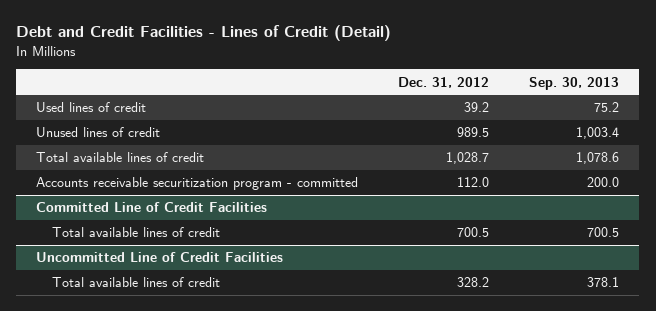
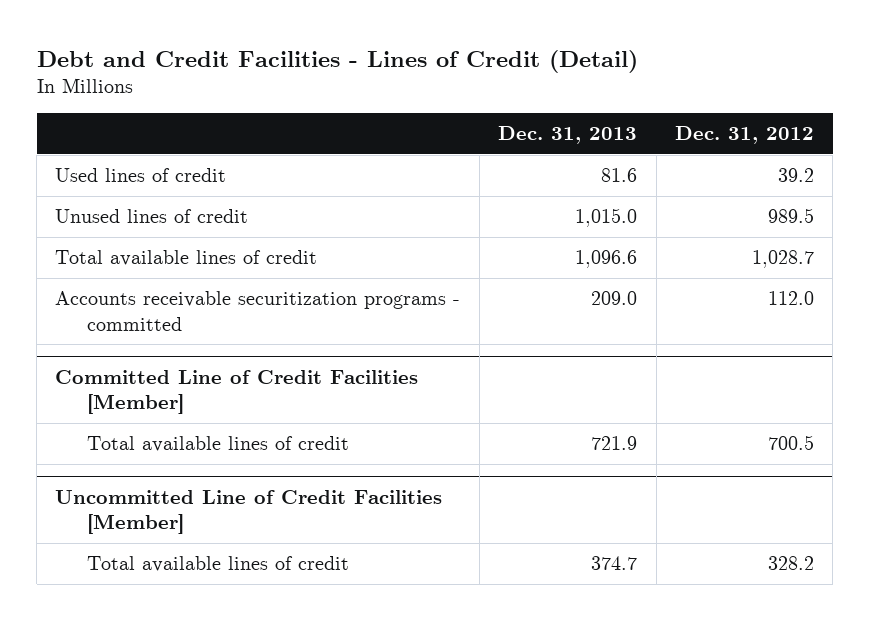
[529,76,620,90] Sep. 30, 2013 -> none
none -> [498,126,638,145] Dec. 31, 2013
[36,177,359,191] Accounts receivable securitization program - committed -> [55,291,461,331] Accounts receivable securitization programs - committed
[36,202,268,213] Committed Line of Credit Facilities -> [55,369,419,415] Committed Line of Credit Facilities [Member]
[36,252,284,263] Uncommitted Line of Credit Facilities -> [55,489,443,535] Uncommitted Line of Credit Facilities [Member]

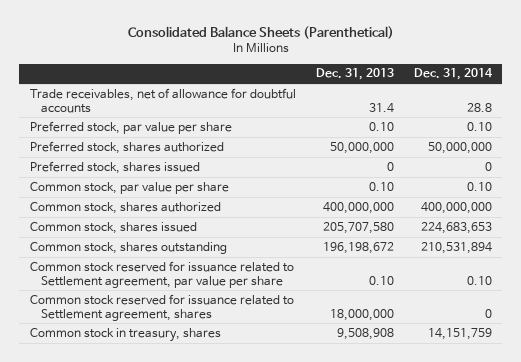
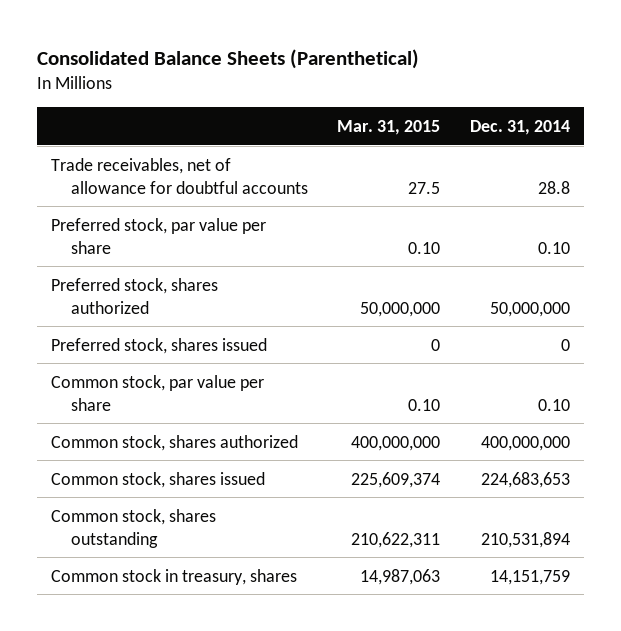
[315,68,394,81] Dec. 31, 2013 -> none
none -> [337,119,441,135] Mar. 31, 2015
[29,260,294,288] Common stock reserved for issuance related to Settlement agreement, par value per share -> none
[29,293,294,321] Common stock reserved for issuance related to Settlement agreement, shares -> none

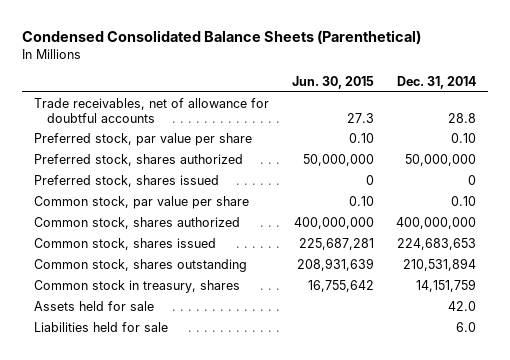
[36,48,419,69] Consolidated Balance Sheets (Parenthetical) -> [22,29,422,44] Condensed Consolidated Balance Sheets (Parenthetical)
[337,119,441,135] Mar. 31, 2015 -> none
none -> [291,76,374,90] Jun. 30, 2015
none -> [33,300,154,311] Assets held for sale
none -> [33,321,168,332] Liabilities held for sale

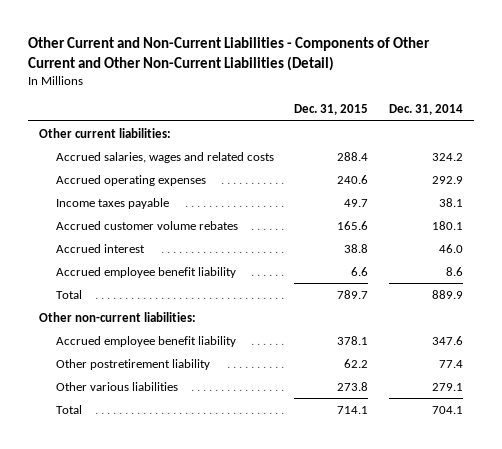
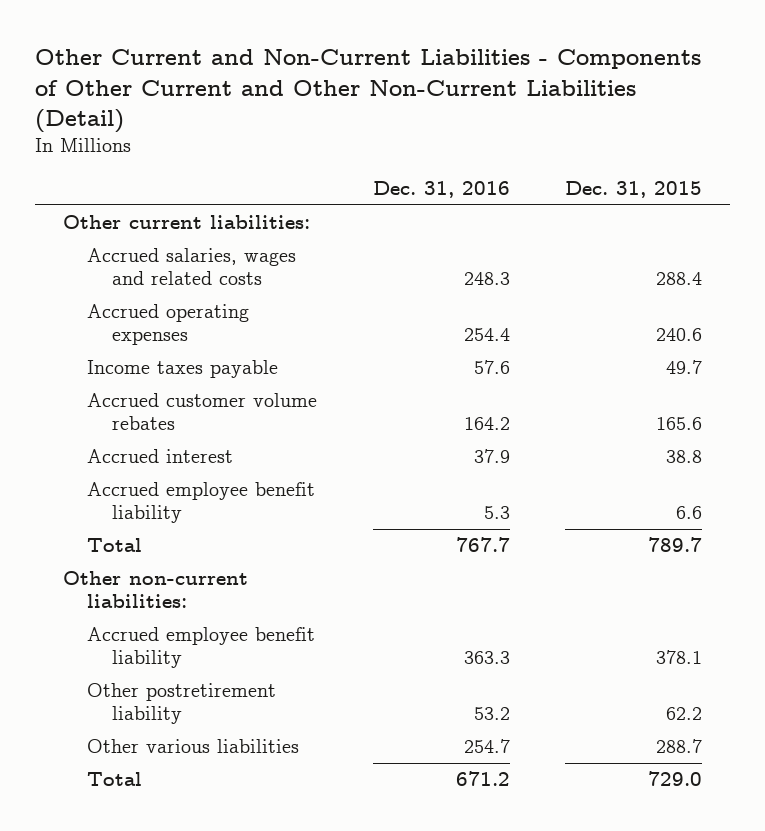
[389,104,464,116] Dec. 31, 2014 -> none
none -> [372,181,510,199] Dec. 31, 2016
[337,381,369,391] 273.8 -> [656,739,703,754] 288.7
[337,405,369,414] 714.1 -> [648,771,703,787] 729.0

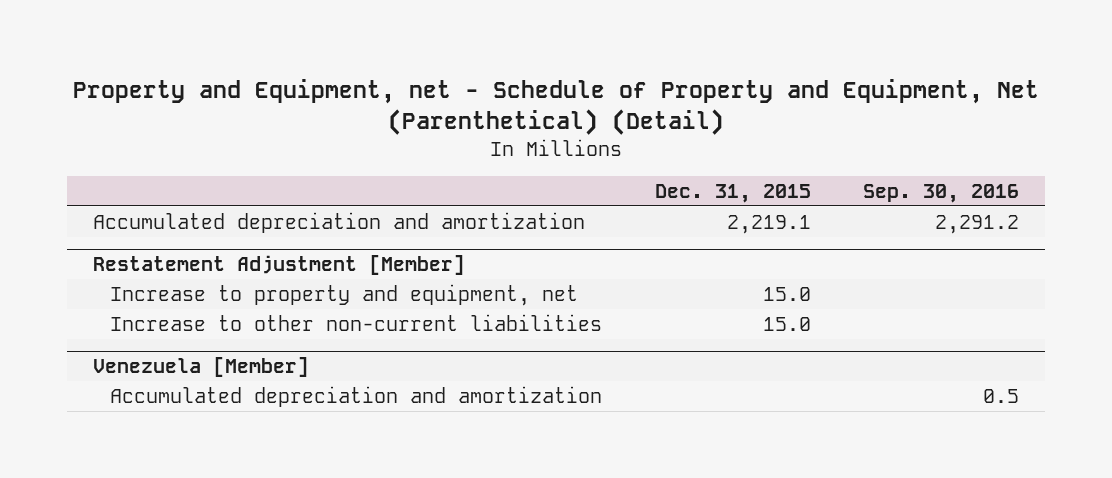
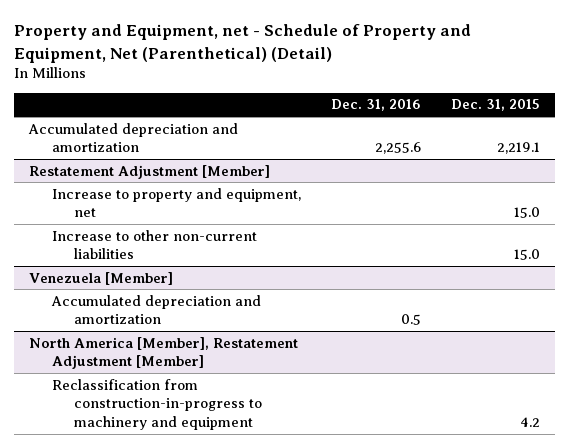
[862,184,1019,204] Sep. 30, 2016 -> none
none -> [330,99,421,112] Dec. 31, 2016
none -> [29,336,299,370] North America [Member], Restatement Adjustment [Member]
none -> [51,378,262,430] Reclassification from construction-in-progress to machinery and equipment

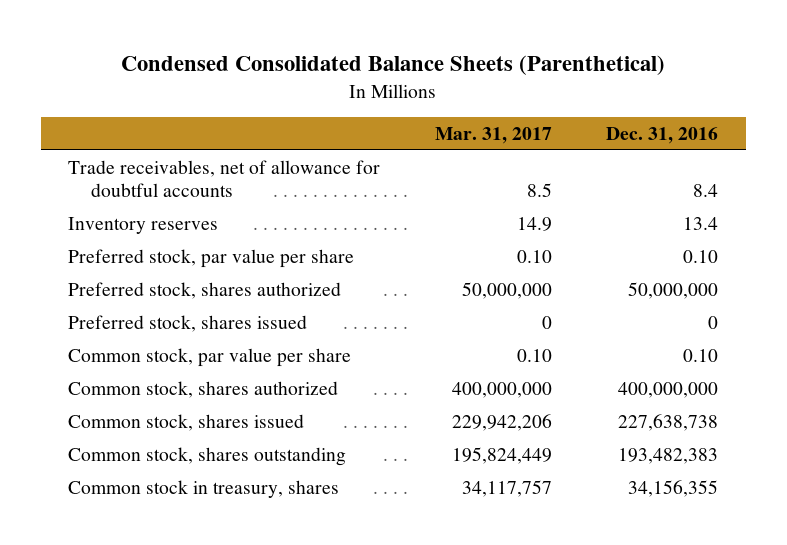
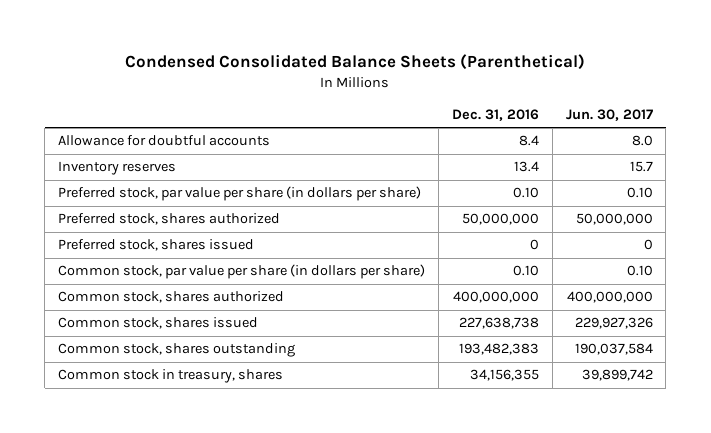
[434,127,552,145] Mar. 31, 2017 -> none
none -> [565,108,653,121] Jun. 30, 2017
[68,159,381,197] Trade receivables, net of allowance for doubtful accounts -> [58,135,271,147] Allowance for doubtful accounts
[68,248,355,268] Preferred stock, par value per share -> [58,186,422,202] Preferred stock, par value per share (in dollars per share)
[68,347,352,367] Common stock, par value per share -> [58,264,426,280] Common stock, par value per share (in dollars per share)

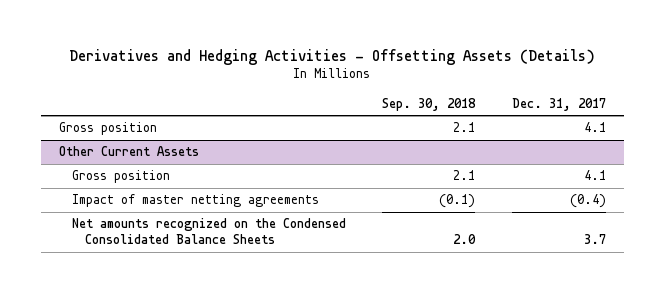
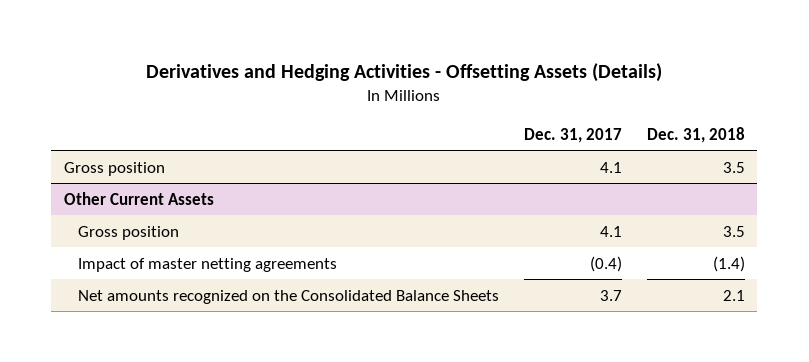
[382,97,477,111] Sep. 30, 2018 -> none
none -> [646,126,745,143] Dec. 31, 2018
[72,218,347,245] Net amounts recognized on the Condensed Consolidated Balance Sheets -> [78,289,500,304] Net amounts recognized on the Consolidated Balance Sheets

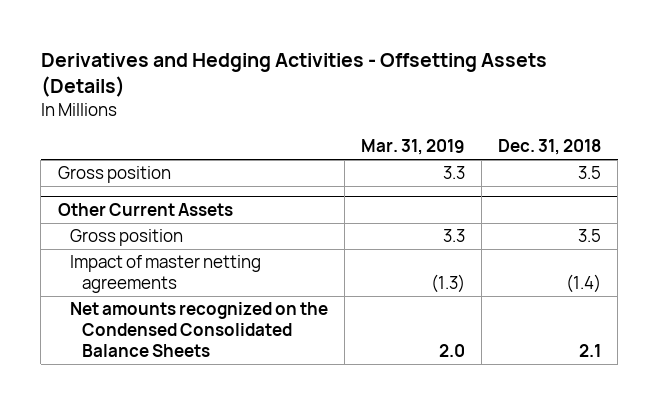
[524,127,623,143] Dec. 31, 2017 -> none
none -> [360,139,465,156] Mar. 31, 2019
[78,289,500,304] Net amounts recognized on the Consolidated Balance Sheets -> [69,302,328,357] Net amounts recognized on the Condensed Consolidated Balance Sheets

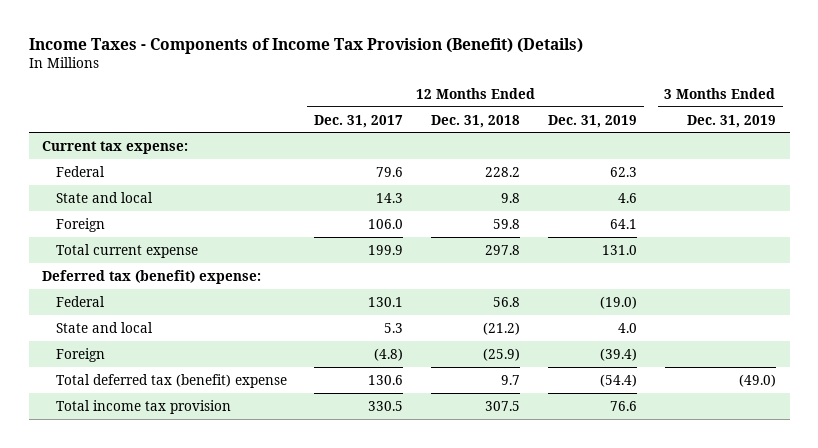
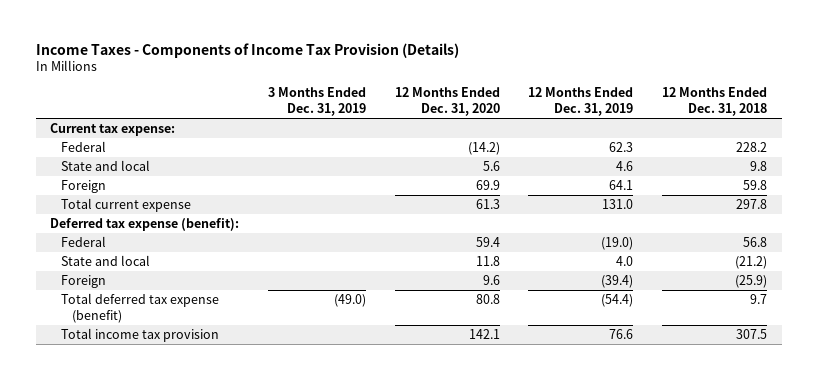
[28,37,583,54] Income Taxes - Components of Income Tax Provision (Benefit) (Details) -> [35,42,459,58] Income Taxes - Components of Income Tax Provision (Details)
[314,114,404,128] Dec. 31, 2017 -> none
none -> [394,87,500,116] 12 Months Ended Dec. 31, 2020
[42,269,262,284] Deferred tax (benefit) expense: -> [49,218,239,232] Deferred tax expense (benefit):
[55,373,287,388] Total deferred tax (benefit) expense -> [61,293,220,323] Total deferred tax expense (benefit)

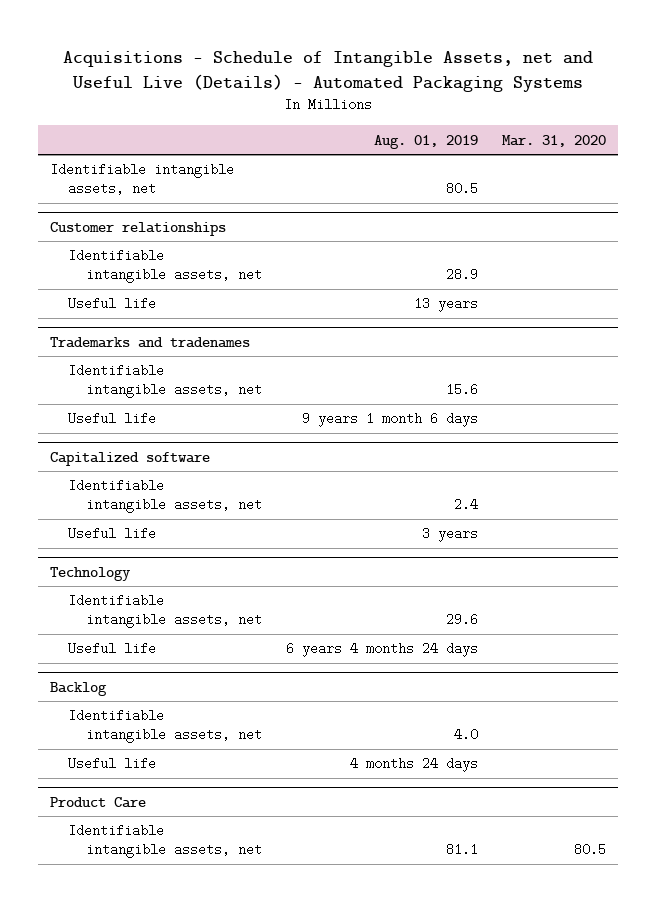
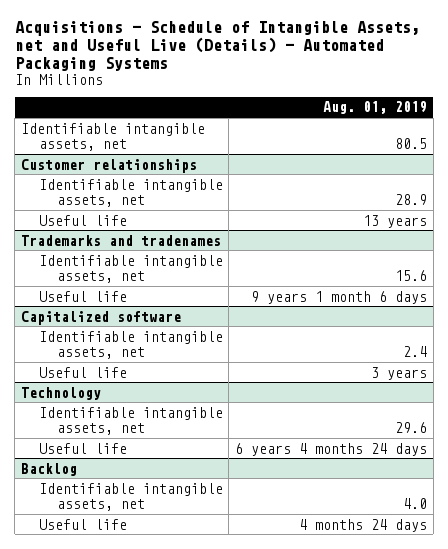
[501,134,606,147] Mar. 31, 2020 -> none
[50,796,147,808] Product Care -> none
[67,824,262,859] Identifiable intangible assets, net -> none

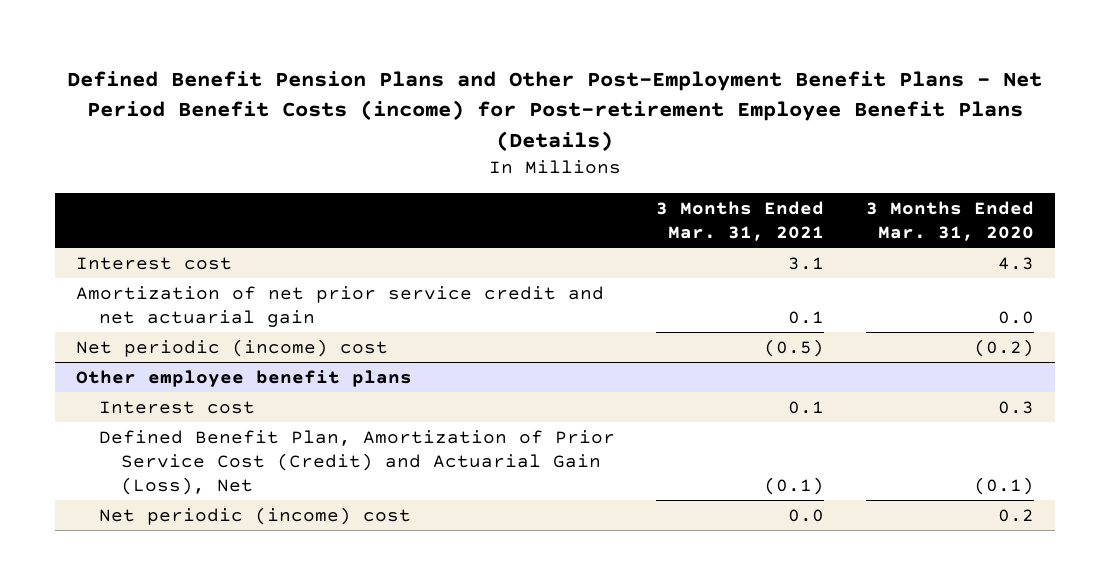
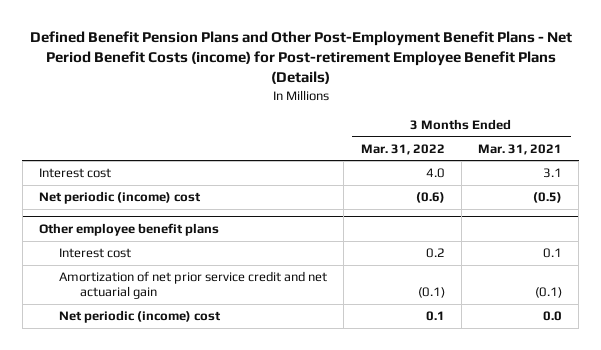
[866,200,1035,242] 3 Months Ended Mar. 31, 2020 -> none
none -> [360,143,445,155] Mar. 31, 2022
[76,285,605,327] Amortization of net prior service credit and net actuarial gain -> none
[98,429,615,496] Defined Benefit Plan, Amortization of Prior Service Cost (Credit) and Actuarial Gain (Loss), Net -> [59,271,328,300] Amortization of net prior service credit and net actuarial gain

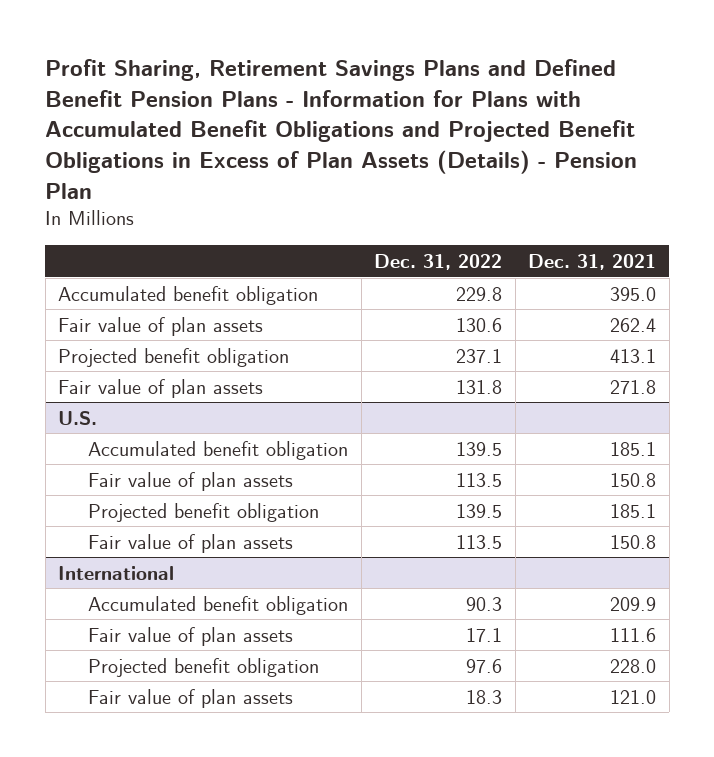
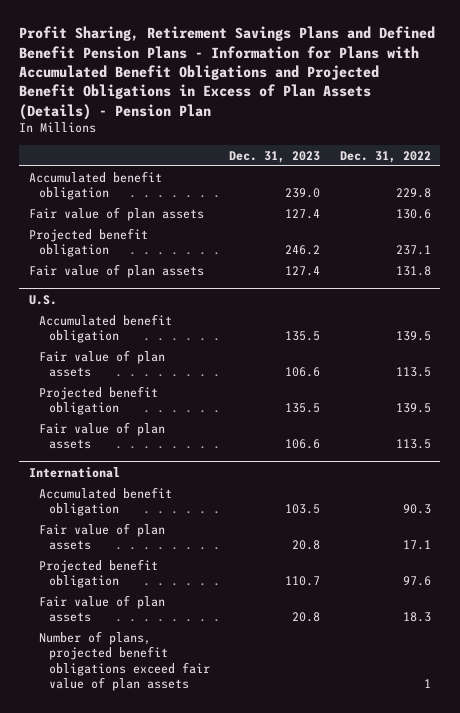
[528,253,657,270] Dec. 31, 2021 -> none
none -> [229,150,321,163] Dec. 31, 2023
none -> [39,630,211,692] Number of plans, projected benefit obligations exceed fair value of plan assets

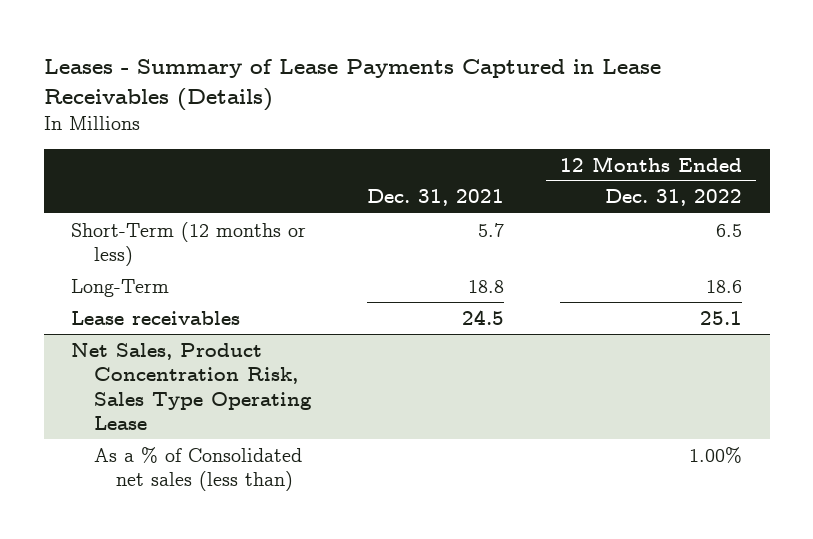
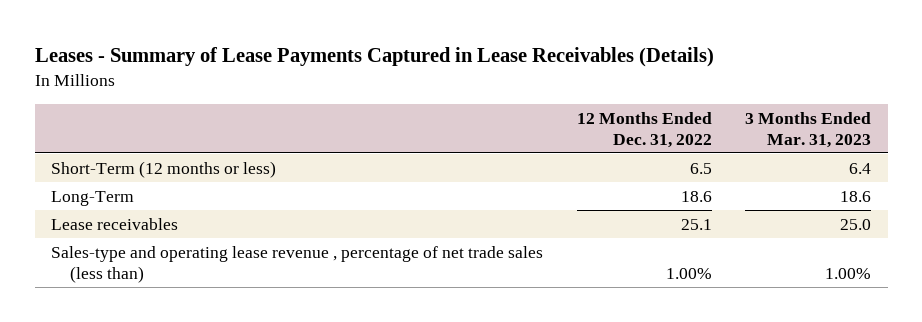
[367,189,505,207] Dec. 31, 2021 -> none
none -> [744,111,871,148] 3 Months Ended Mar. 31, 2023
[71,342,312,431] Net Sales, Product Concentration Risk, Sales Type Operating Lease -> none
[93,446,302,492] As a % of Consolidated net sales (less than) -> none
none -> [51,245,544,283] Sales-type and operating lease revenue , percentage of net trade sales (less than)

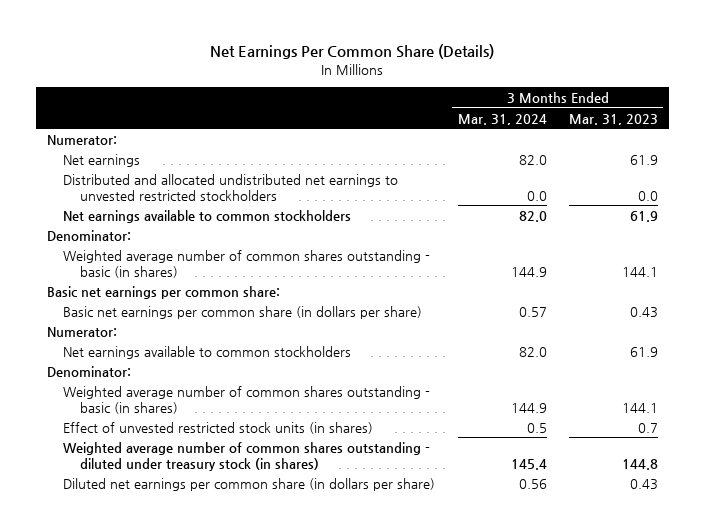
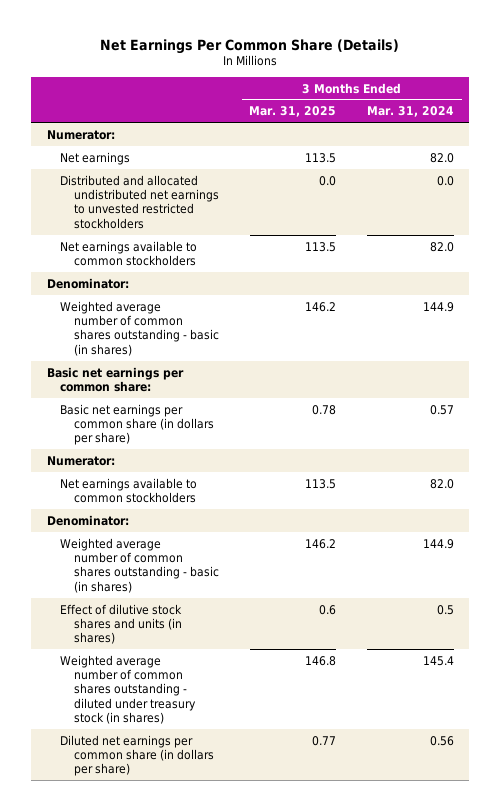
[568,113,658,125] Mar. 31, 2023 -> none
none -> [249,106,337,118] Mar. 31, 2025
[63,421,374,434] Effect of unvested restricted stock units (in shares) -> [60,603,183,645] Effect of dilutive stock shares and units (in shares)

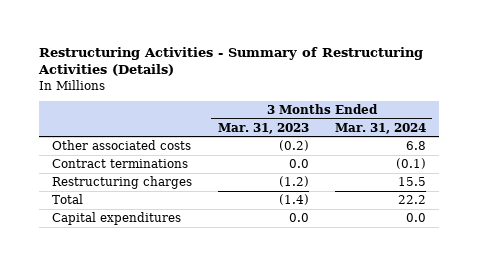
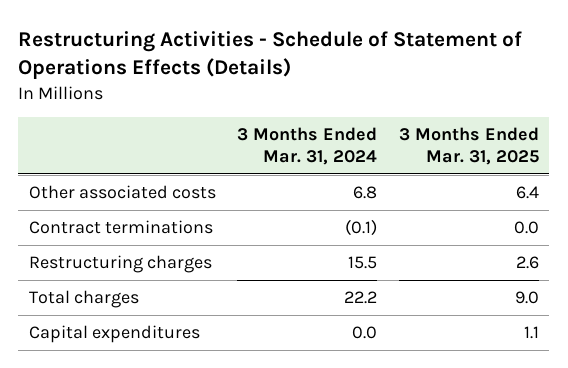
[38,46,424,77] Restructuring Activities - Summary of Restructuring Activities (Details) -> [18,31,523,80] Restructuring Activities - Schedule of Statement of Operations Effects (Details)
[217,122,309,134] Mar. 31, 2023 -> none
none -> [398,126,539,165] 3 Months Ended Mar. 31, 2025
[52,194,84,205] Total -> [28,290,139,309] Total charges

